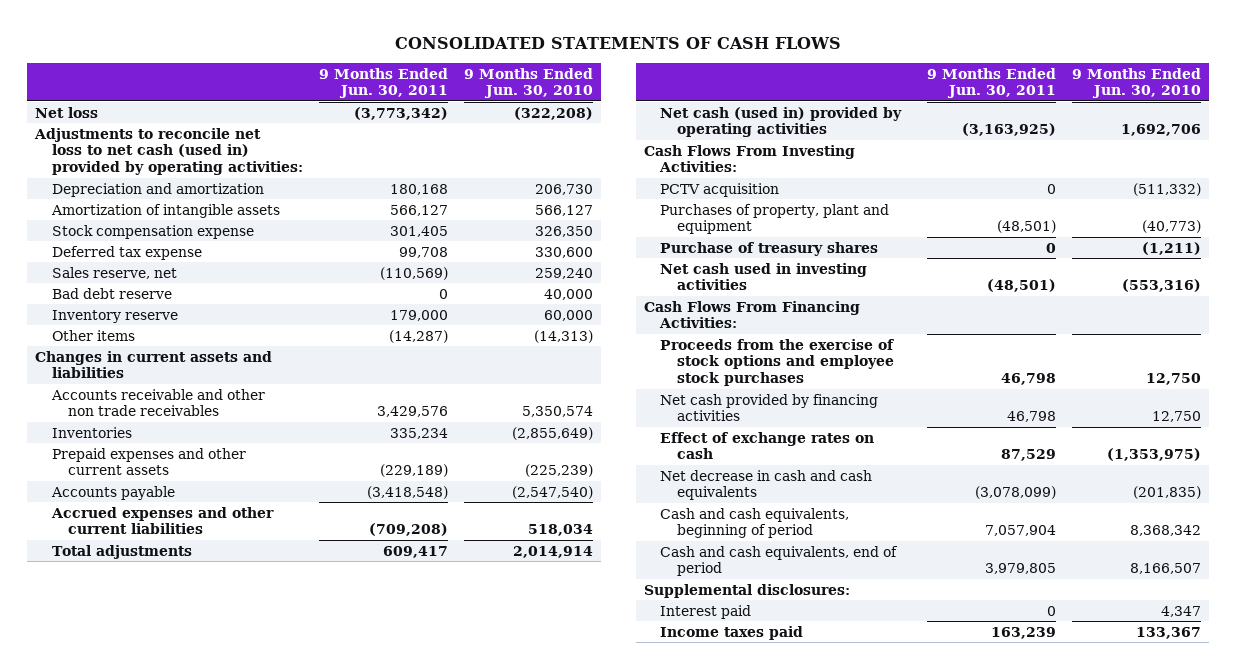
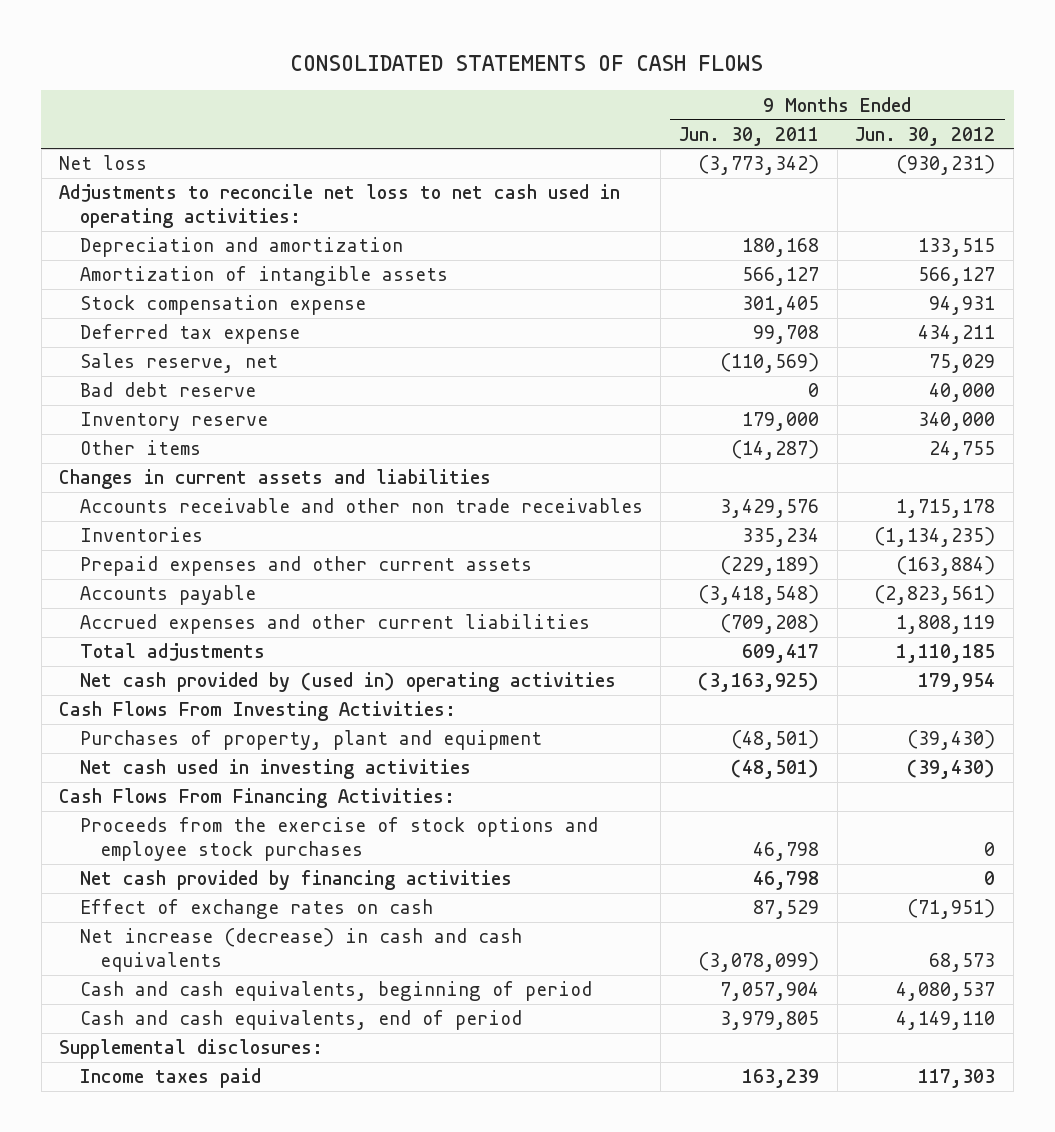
[463,67,593,99] 9 Months Ended Jun. 30, 2010 -> none
none -> [855,126,996,146] Jun. 30, 2012
[34,127,303,176] Adjustments to reconcile net loss to net cash (used in) provided by operating activities: -> [59,184,621,229] Adjustments to reconcile net loss to net cash used in operating activities:
[660,106,903,138] Net cash (used in) provided by operating activities -> [79,672,616,693] Net cash provided by (used in) operating activities
[660,182,780,197] PCTV acquisition -> none
[660,241,879,256] Purchase of treasury shares -> none
[660,469,873,501] Net decrease in cash and cash equivalents -> [79,928,522,973] Net increase (decrease) in cash and cash equivalents
[660,604,752,619] Interest paid -> none

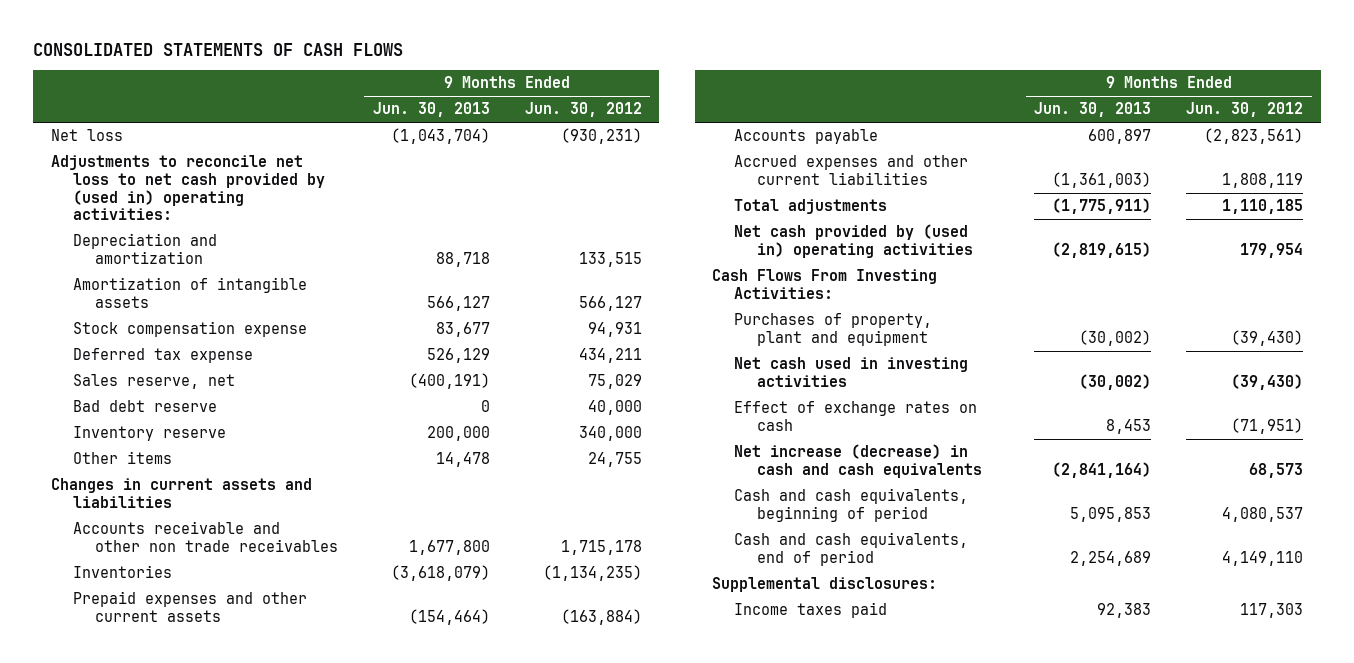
[679,126,820,146] Jun. 30, 2011 -> none
none -> [372,102,490,118] Jun. 30, 2013
[59,184,621,229] Adjustments to reconcile net loss to net cash used in operating activities: -> [50,155,325,221] Adjustments to reconcile net loss to net cash provided by (used in) operating activities:
[59,788,456,809] Cash Flows From Financing Activities: -> none
[79,817,598,862] Proceeds from the exercise of stock options and employee stock purchases -> none
[79,870,512,891] Net cash provided by financing activities -> none

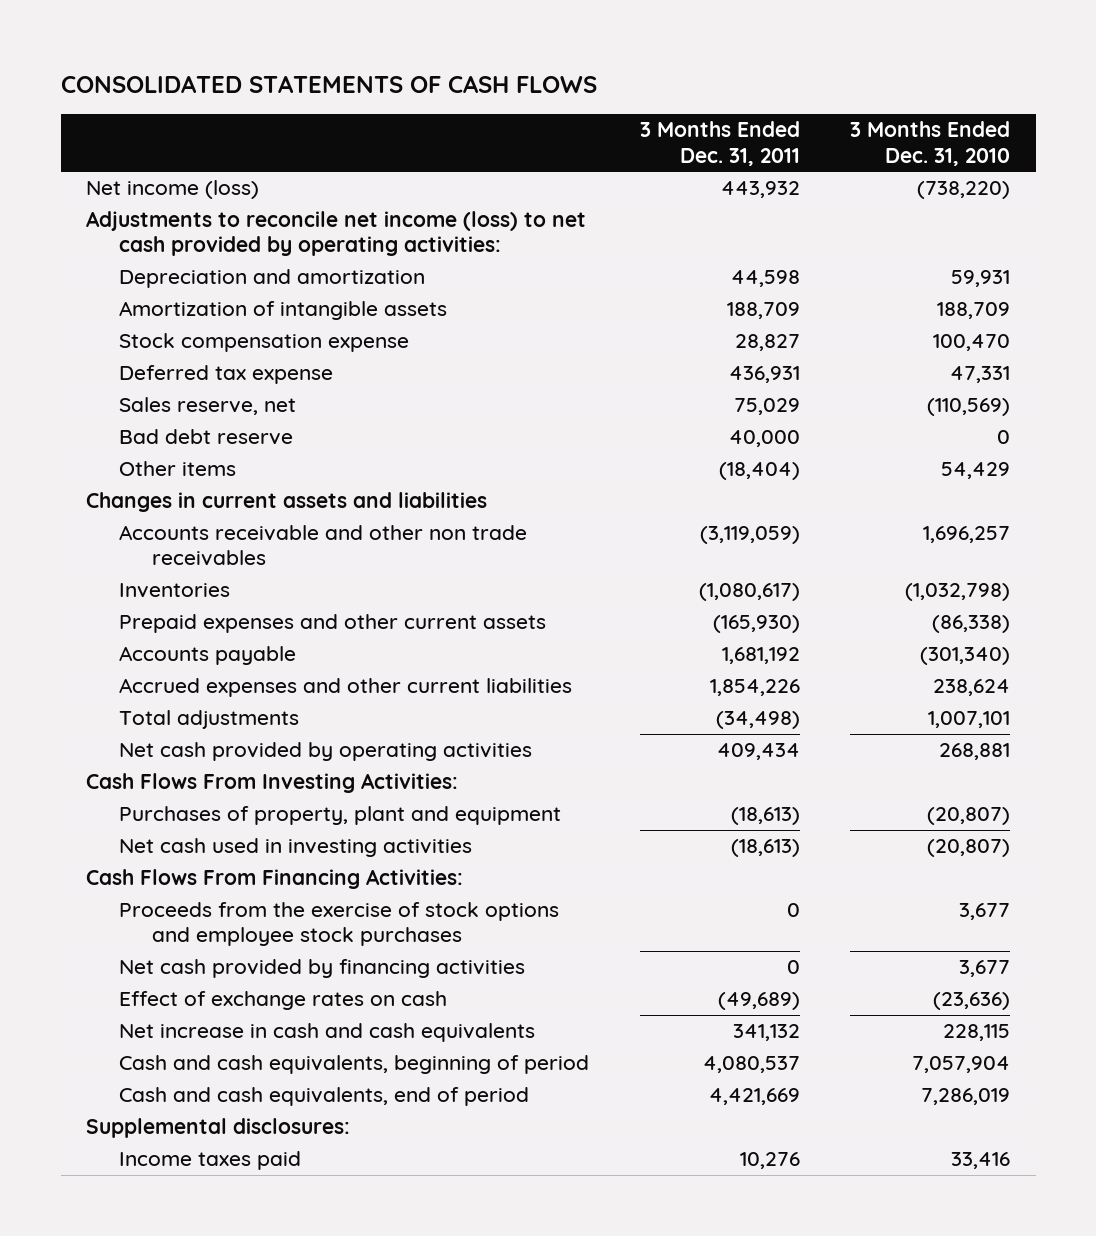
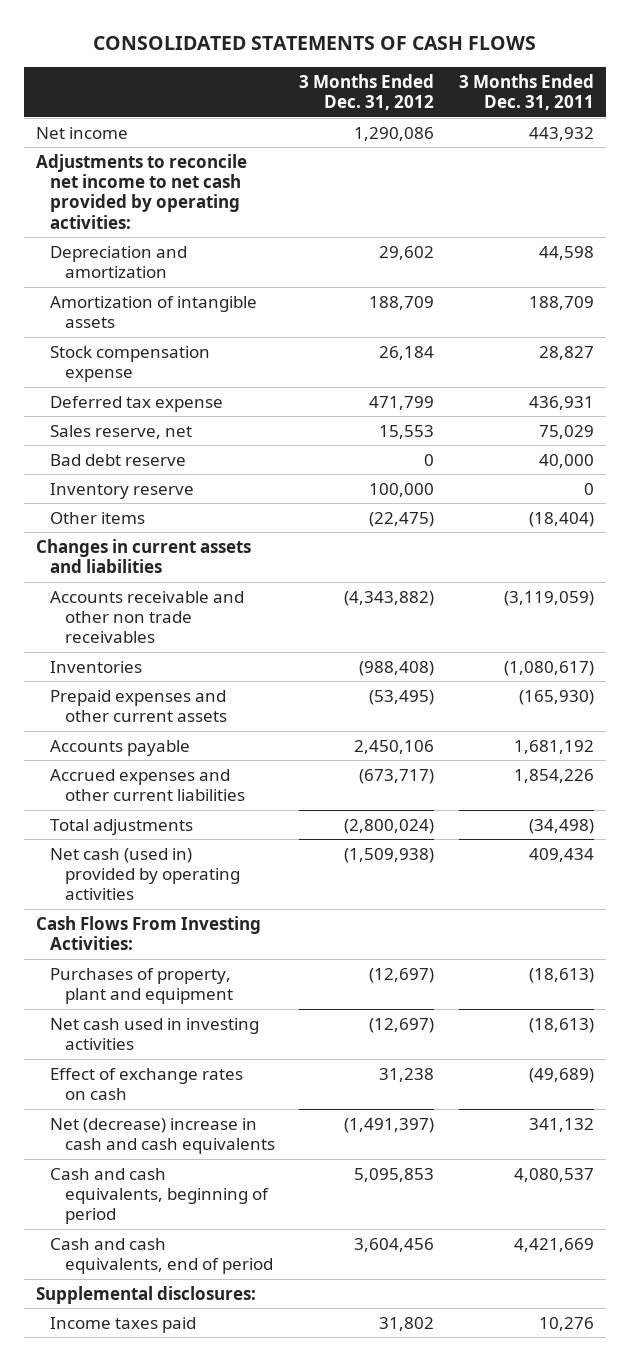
[850,121,1011,166] 3 Months Ended Dec. 31, 2010 -> none
none -> [299,73,435,111] 3 Months Ended Dec. 31, 2012
[86,180,260,200] Net income (loss) -> [36,126,129,139] Net income
[86,211,587,257] Adjustments to reconcile net income (loss) to net cash provided by operating activities: -> [36,153,248,229] Adjustments to reconcile net income to net cash provided by operating activities:
none -> [50,482,195,499] Inventory reserve
[119,742,533,762] Net cash provided by operating activities -> [50,847,240,901] Net cash (used in) provided by operating activities
[86,869,464,890] Cash Flows From Financing Activities: -> none
[119,902,560,947] Proceeds from the exercise of stock options and employee stock purchases -> none
[119,959,526,979] Net cash provided by financing activities -> none
[119,1023,536,1043] Net increase in cash and cash equivalents -> [50,1117,275,1155] Net (decrease) increase in cash and cash equivalents

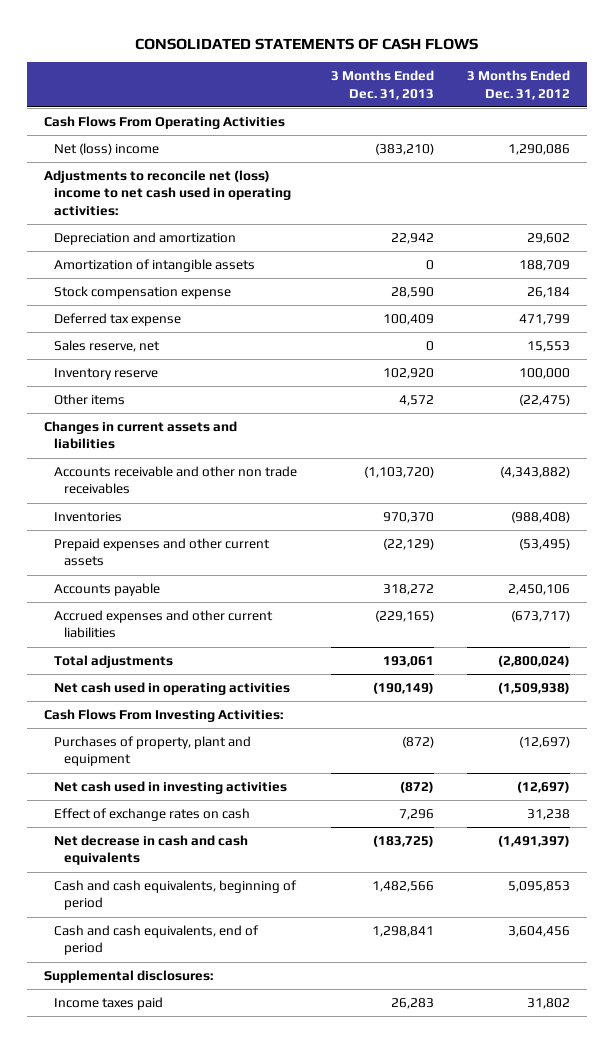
[458,73,594,111] 3 Months Ended Dec. 31, 2011 -> none
none -> [330,70,434,100] 3 Months Ended Dec. 31, 2013
none -> [44,115,286,129] Cash Flows From Operating Activities
[36,126,129,139] Net income -> [53,142,159,155] Net (loss) income
[36,153,248,229] Adjustments to reconcile net income to net cash provided by operating activities: -> [44,169,291,216] Adjustments to reconcile net (loss) income to net cash used in operating activities:
[50,453,187,466] Bad debt reserve -> none
[50,847,240,901] Net cash (used in) provided by operating activities -> [53,681,290,695] Net cash used in operating activities
[50,1117,275,1155] Net (decrease) increase in cash and cash equivalents -> [53,834,248,866] Net decrease in cash and cash equivalents

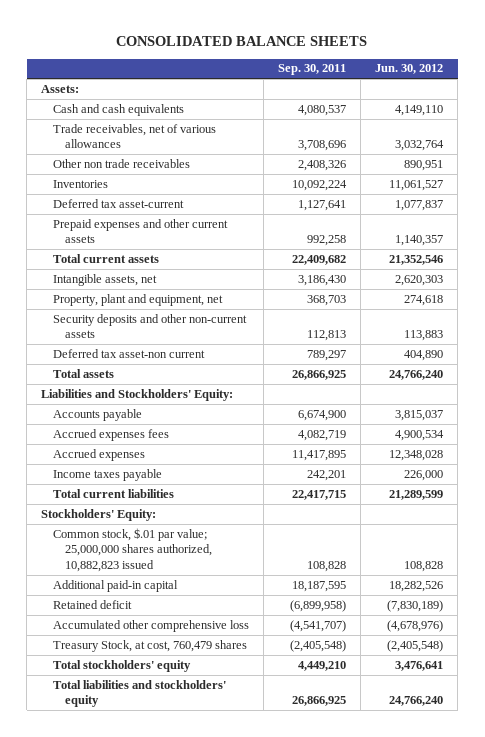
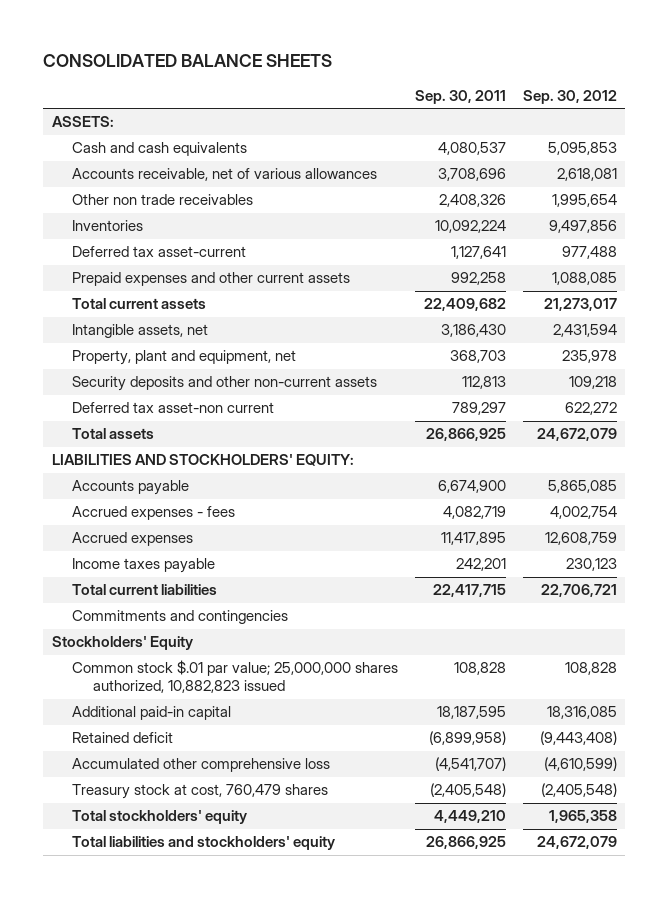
[375,64,444,75] Jun. 30, 2012 -> none
none -> [522,89,617,104] Sep. 30, 2012
[41,84,80,93] Assets: -> [51,116,114,128] ASSETS:
[53,123,217,149] Trade receivables, net of various allowances -> [72,168,378,182] Accounts receivable, net of various allowances
[41,388,234,401] Liabilities and Stockholders' Equity: -> [51,454,354,467] LIABILITIES AND STOCKHOLDERS' EQUITY:
[53,428,170,441] Accrued expenses fees -> [72,506,236,521] Accrued expenses - fees
none -> [72,610,289,625] Commitments and contingencies
[41,508,157,521] Stockholders' Equity: -> [51,636,193,651] Stockholders' Equity
[53,527,213,573] Common stock, $.01 par value; 25,000,000 shares authorized, 10,882,823 issued -> [72,660,399,694] Common stock $.01 par value; 25,000,000 shares authorized, 10,882,823 issued
[53,639,248,652] Treasury Stock, at cost, 760,479 shares -> [72,784,329,800] Treasury stock at cost, 760,479 shares

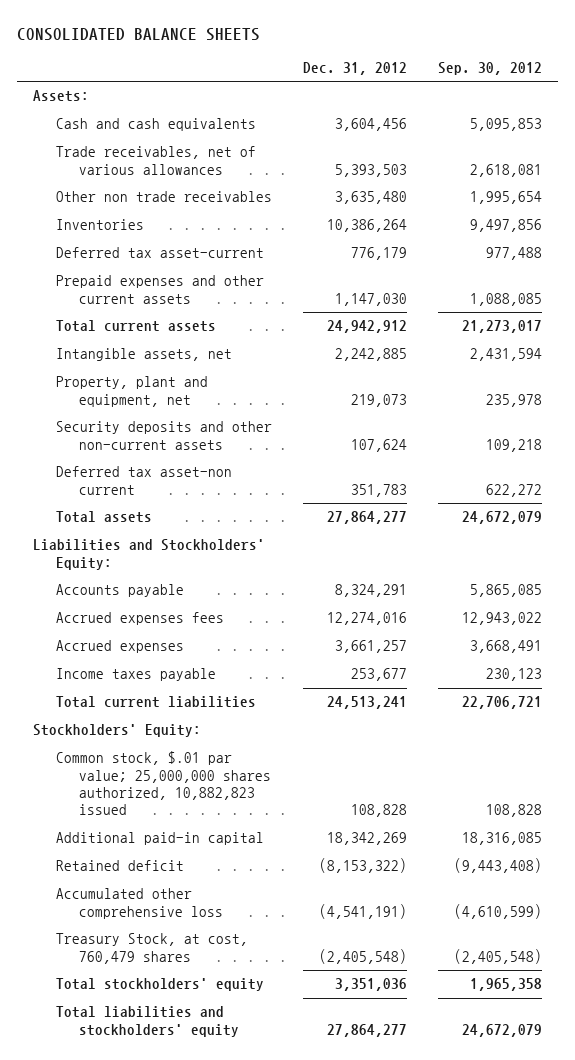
[414,89,506,104] Sep. 30, 2011 -> none
none -> [303,61,408,75] Dec. 31, 2012
[51,116,114,128] ASSETS: -> [32,90,89,103] Assets:
[72,168,378,182] Accounts receivable, net of various allowances -> [55,146,256,175] Trade receivables, net of various allowances
[51,454,354,467] LIABILITIES AND STOCKHOLDERS' EQUITY: -> [32,539,265,570] Liabilities and Stockholders' Equity:
[72,506,236,521] Accrued expenses - fees -> [55,612,224,626] Accrued expenses fees
[549,506,617,520] 4,002,754 -> [462,612,543,626] 12,943,022
[544,532,617,546] 12,608,759 -> [470,640,543,654] 3,668,491
[72,610,289,625] Commitments and contingencies -> none
[51,636,193,651] Stockholders' Equity -> [32,724,201,738] Stockholders' Equity:
[72,660,399,694] Common stock $.01 par value; 25,000,000 shares authorized, 10,882,823 issued -> [55,751,271,816] Common stock, $.01 par value; 25,000,000 shares authorized, 10,882,823 issued
[72,784,329,800] Treasury stock at cost, 760,479 shares -> [55,933,248,964] Treasury Stock, at cost, 760,479 shares

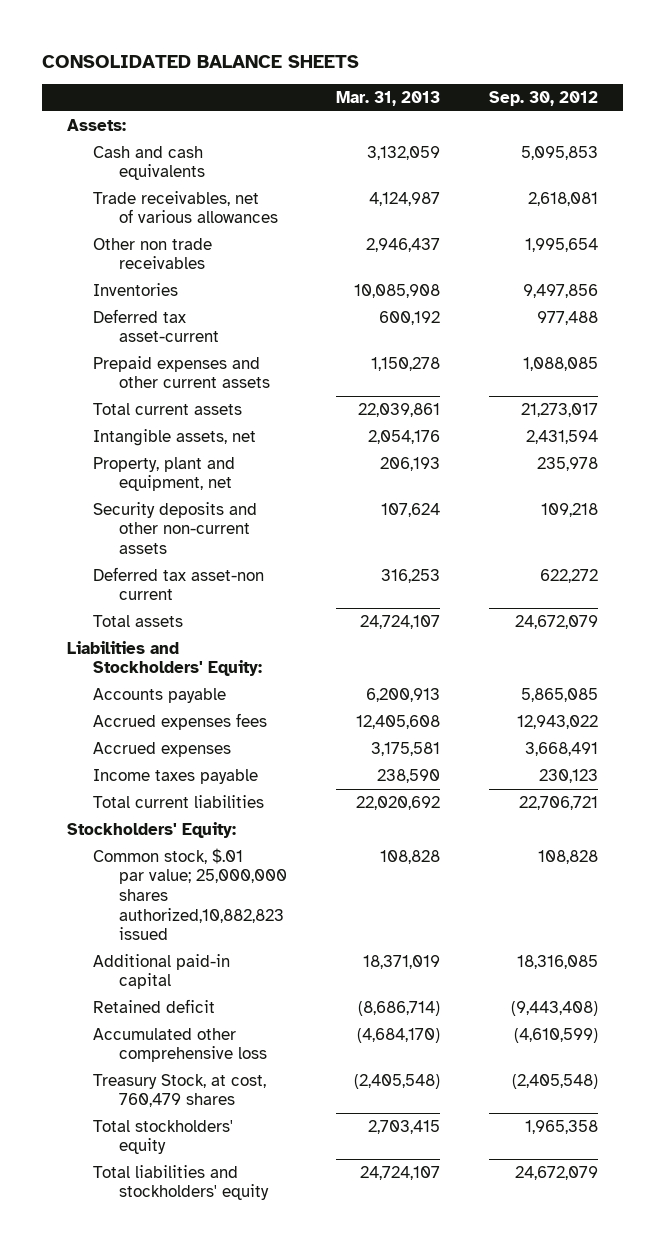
[303,61,408,75] Dec. 31, 2012 -> none
none -> [335,90,440,106] Mar. 31, 2013
[55,751,271,816] Common stock, $.01 par value; 25,000,000 shares authorized, 10,882,823 issued -> [92,847,287,941] Common stock, $.01 par value; 25,000,000 shares authorized,10,882,823 issued

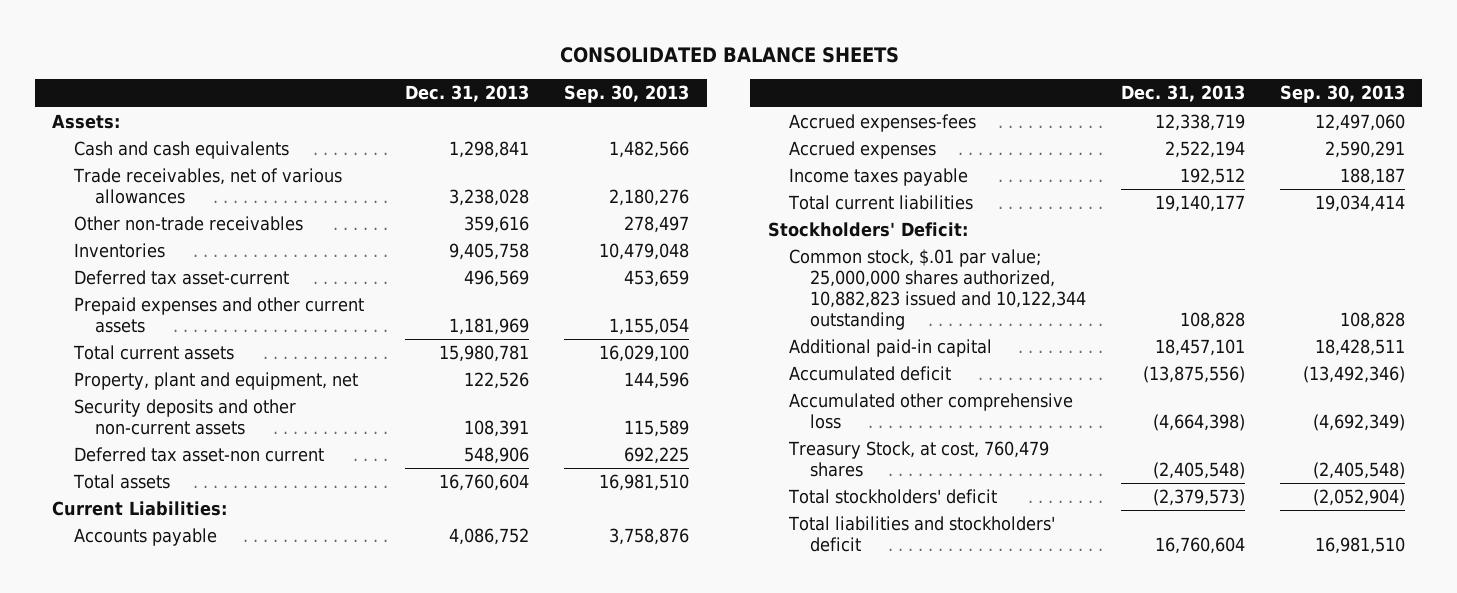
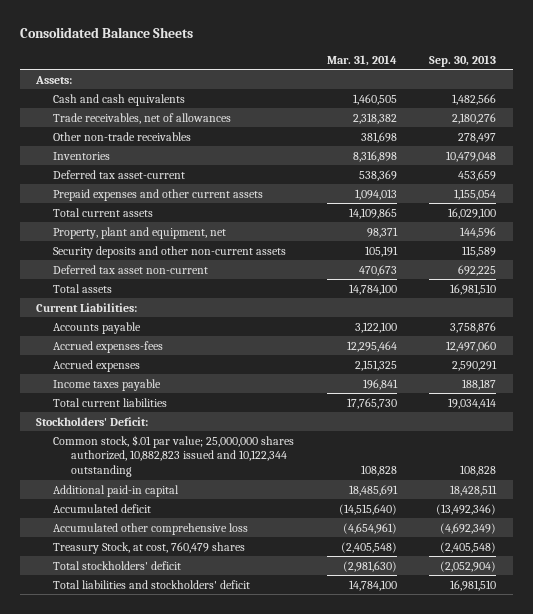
[559,47,899,64] CONSOLIDATED BALANCE SHEETS -> [19,27,193,39] Consolidated Balance Sheets
[405,85,530,103] Dec. 31, 2013 -> none
none -> [326,54,397,66] Mar. 31, 2014
[72,167,342,204] Trade receivables, net of various allowances -> [53,112,232,124] Trade receivables, net of allowances
[73,446,324,462] Deferred tax asset-non current -> [53,264,209,274] Deferred tax asset non-current

